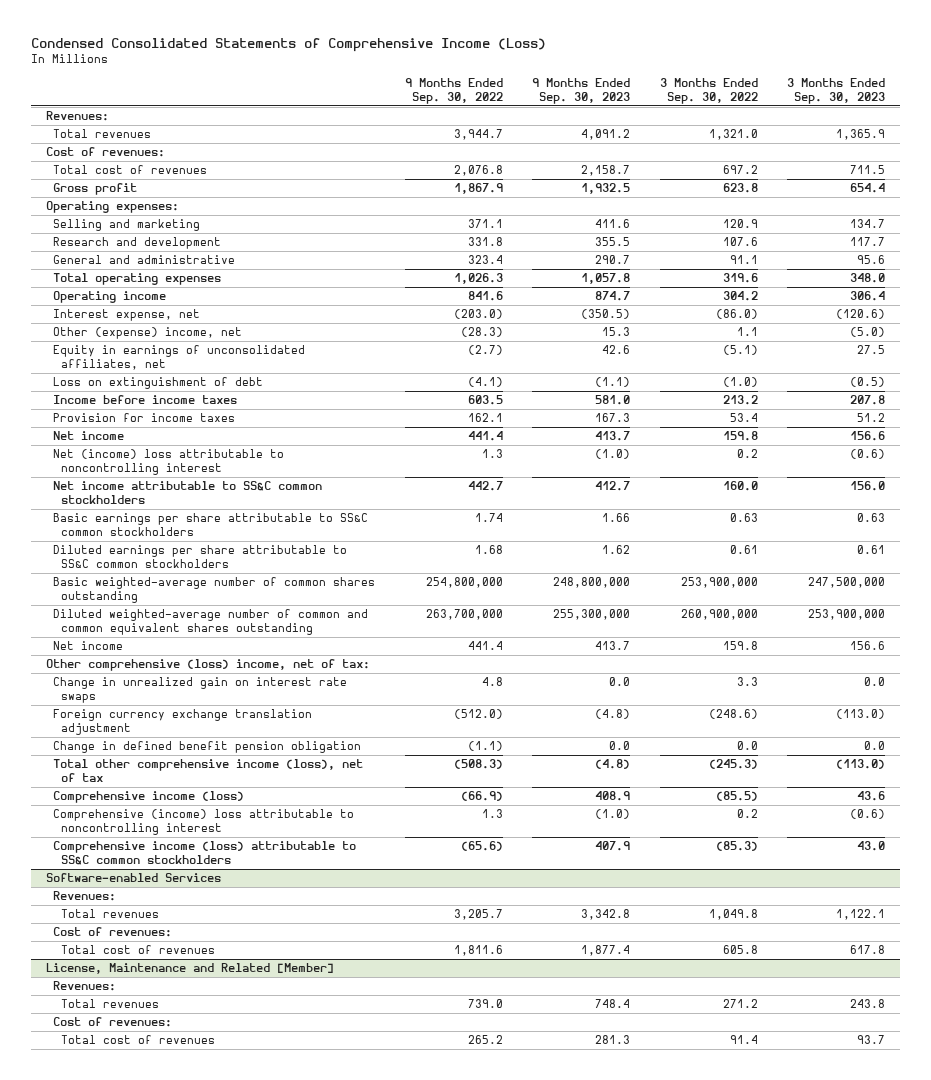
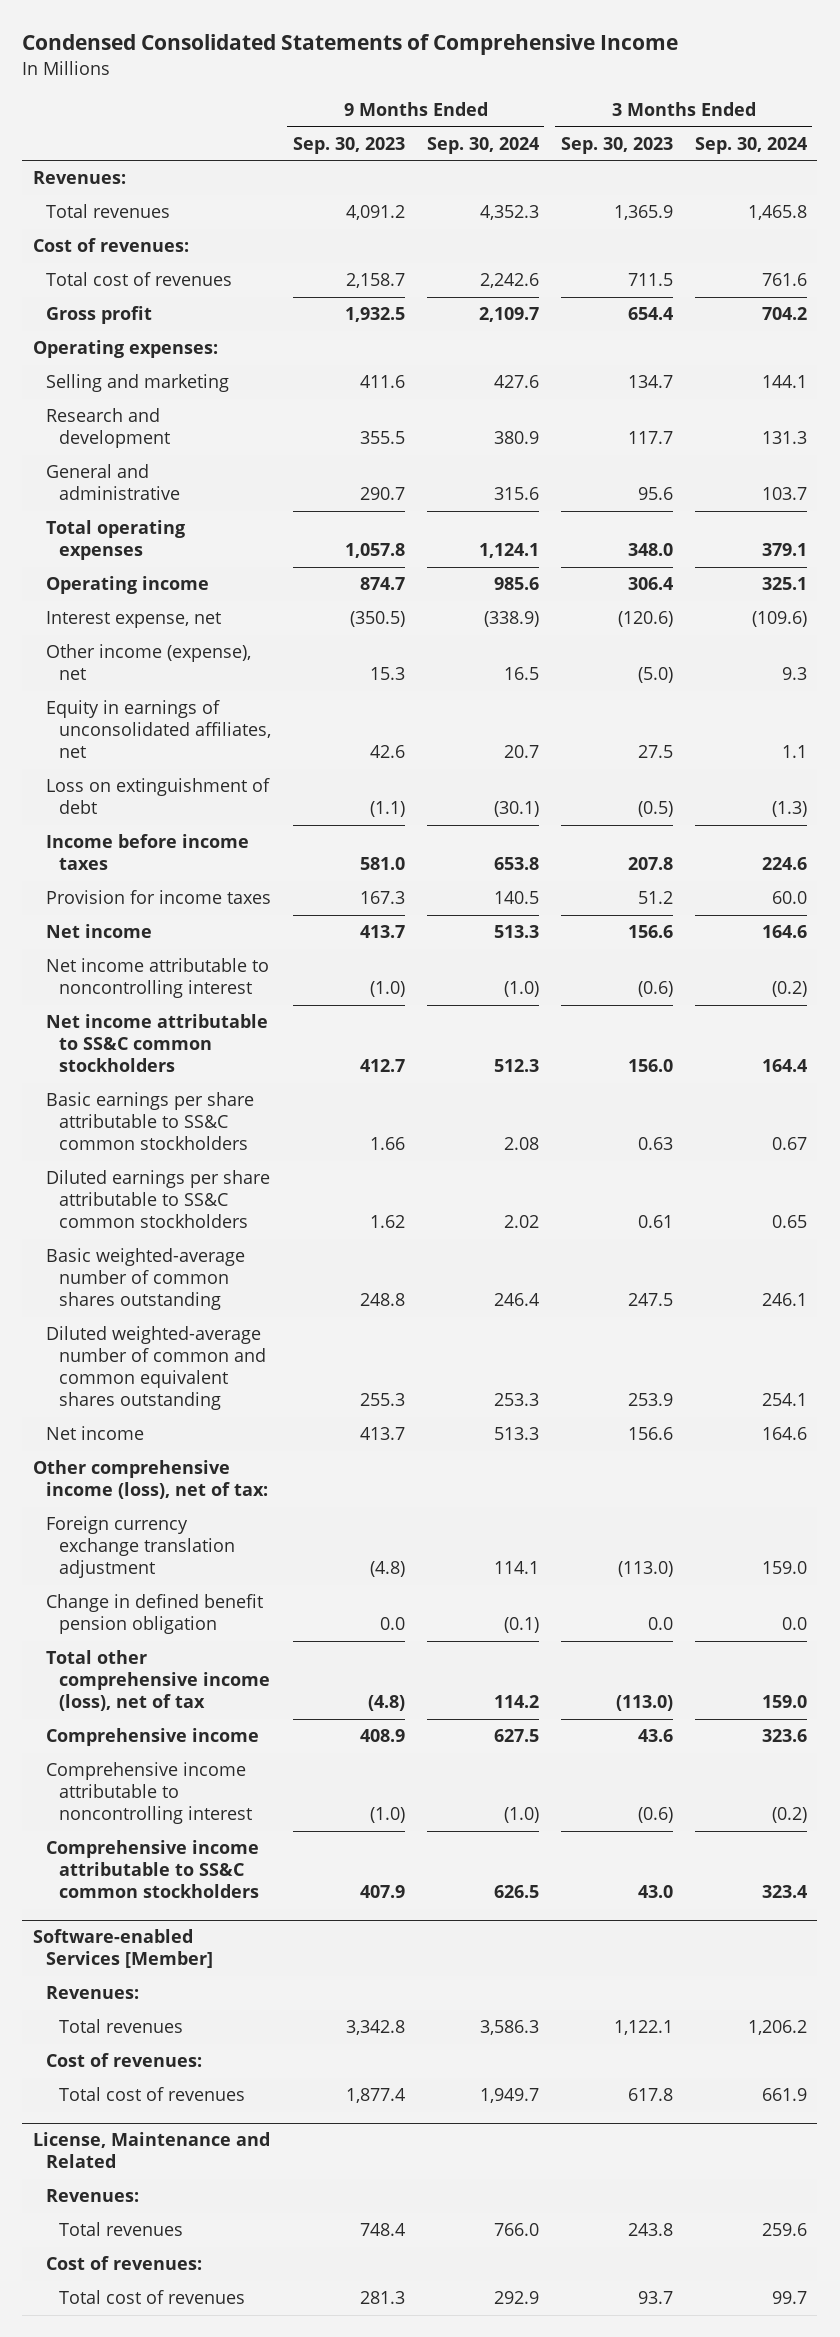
[30,38,546,53] Condensed Consolidated Statements of Comprehensive Income (Loss) -> [22,34,679,56] Condensed Consolidated Statements of Comprehensive Income
[404,77,503,104] 9 Months Ended Sep. 30, 2022 -> none
[659,77,758,104] 3 Months Ended Sep. 30, 2022 -> none
none -> [426,136,539,154] Sep. 30, 2024
none -> [694,136,807,154] Sep. 30, 2024
[53,327,243,340] Other (expense) income, net -> [46,644,252,681] Other income (expense), net
[53,449,285,476] Net (income) loss attributable to noncontrolling interest -> [46,958,270,999] Net income attributable to noncontrolling interest
[553,577,631,589] 248,800,000 -> [359,1293,405,1307] 248.8
[808,577,886,589] 247,500,000 -> [627,1293,673,1307] 247.5
[553,609,631,621] 255,300,000 -> [359,1393,405,1407] 255.3
[808,609,886,621] 253,900,000 -> [627,1393,673,1407] 253.9
[53,677,348,704] Change in unrealized gain on interest rate swaps -> none
[45,659,370,672] Other comprehensive (loss) income, net of tax: -> [33,1460,269,1500] Other comprehensive income (loss), net of tax:
[53,791,245,804] Comprehensive income (loss) -> [46,1728,260,1747] Comprehensive income
[53,809,355,836] Comprehensive (income) loss attributable to noncontrolling interest -> [46,1762,252,1825] Comprehensive income attributable to noncontrolling interest
[53,841,357,866] Comprehensive income (loss) attributable to SS&C common stockholders -> [46,1840,260,1899] Comprehensive income attributable to SS&C common stockholders
[45,873,221,883] Software-enabled Services -> [33,1929,214,1969] Software-enabled Services [Member]
[45,963,334,975] License, Maintenance and Related [Member] -> [33,2132,271,2169] License, Maintenance and Related

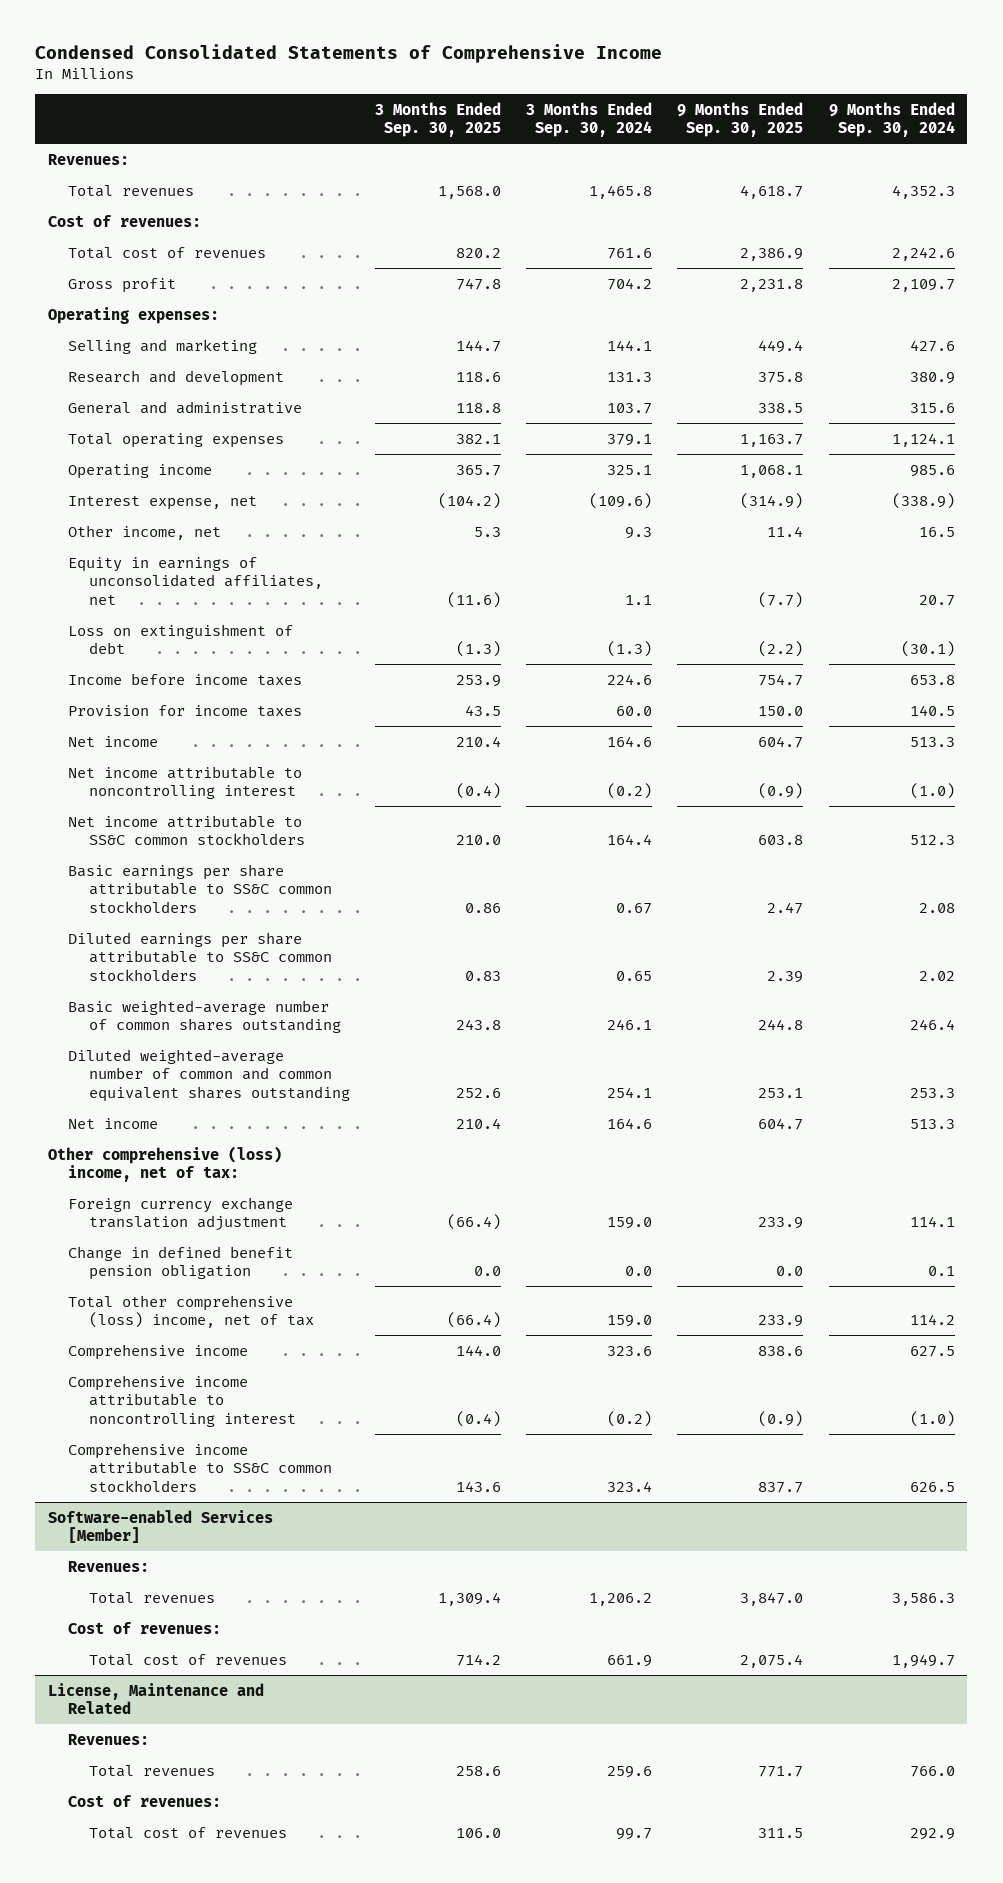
[292,136,405,154] Sep. 30, 2023 -> none
[560,136,673,154] Sep. 30, 2023 -> none
none -> [374,101,501,138] 3 Months Ended Sep. 30, 2025
none -> [677,101,804,138] 9 Months Ended Sep. 30, 2025
[46,644,252,681] Other income (expense), net -> [68,524,222,540] Other income, net
[33,1460,269,1500] Other comprehensive income (loss), net of tax: -> [48,1145,283,1183] Other comprehensive (loss) income, net of tax:
[503,1617,539,1634] (0.1) -> [927,1266,955,1277] 0.1
[46,1650,270,1712] Total other comprehensive income (loss), net of tax -> [68,1294,314,1329] Total other comprehensive (loss) income, net of tax

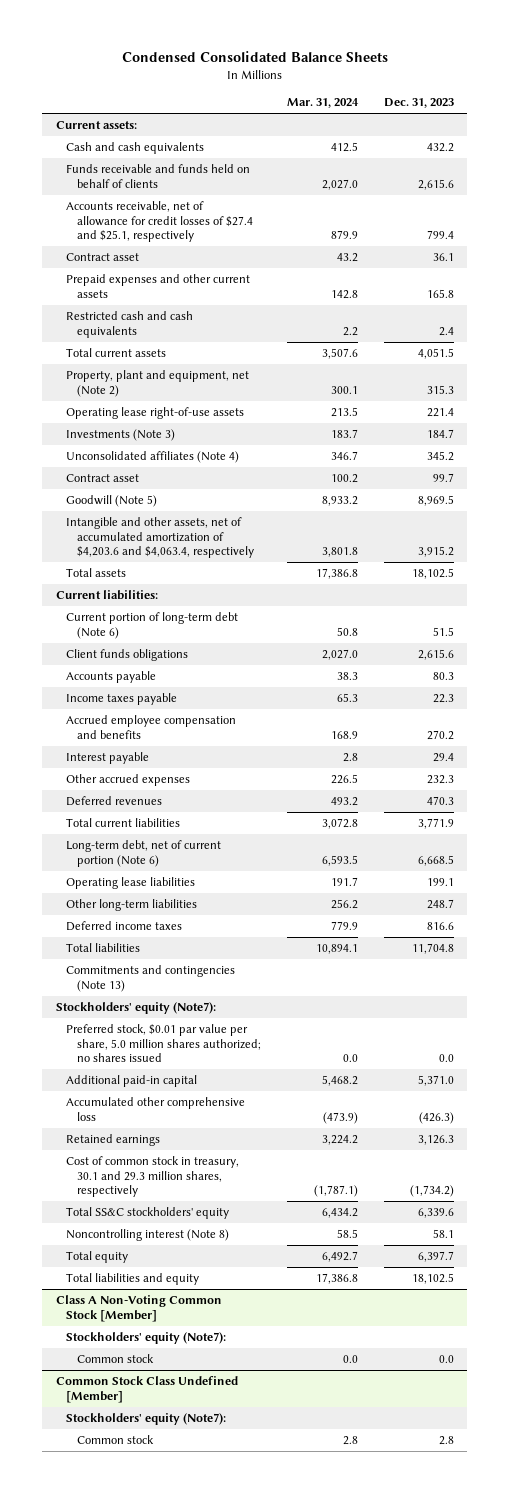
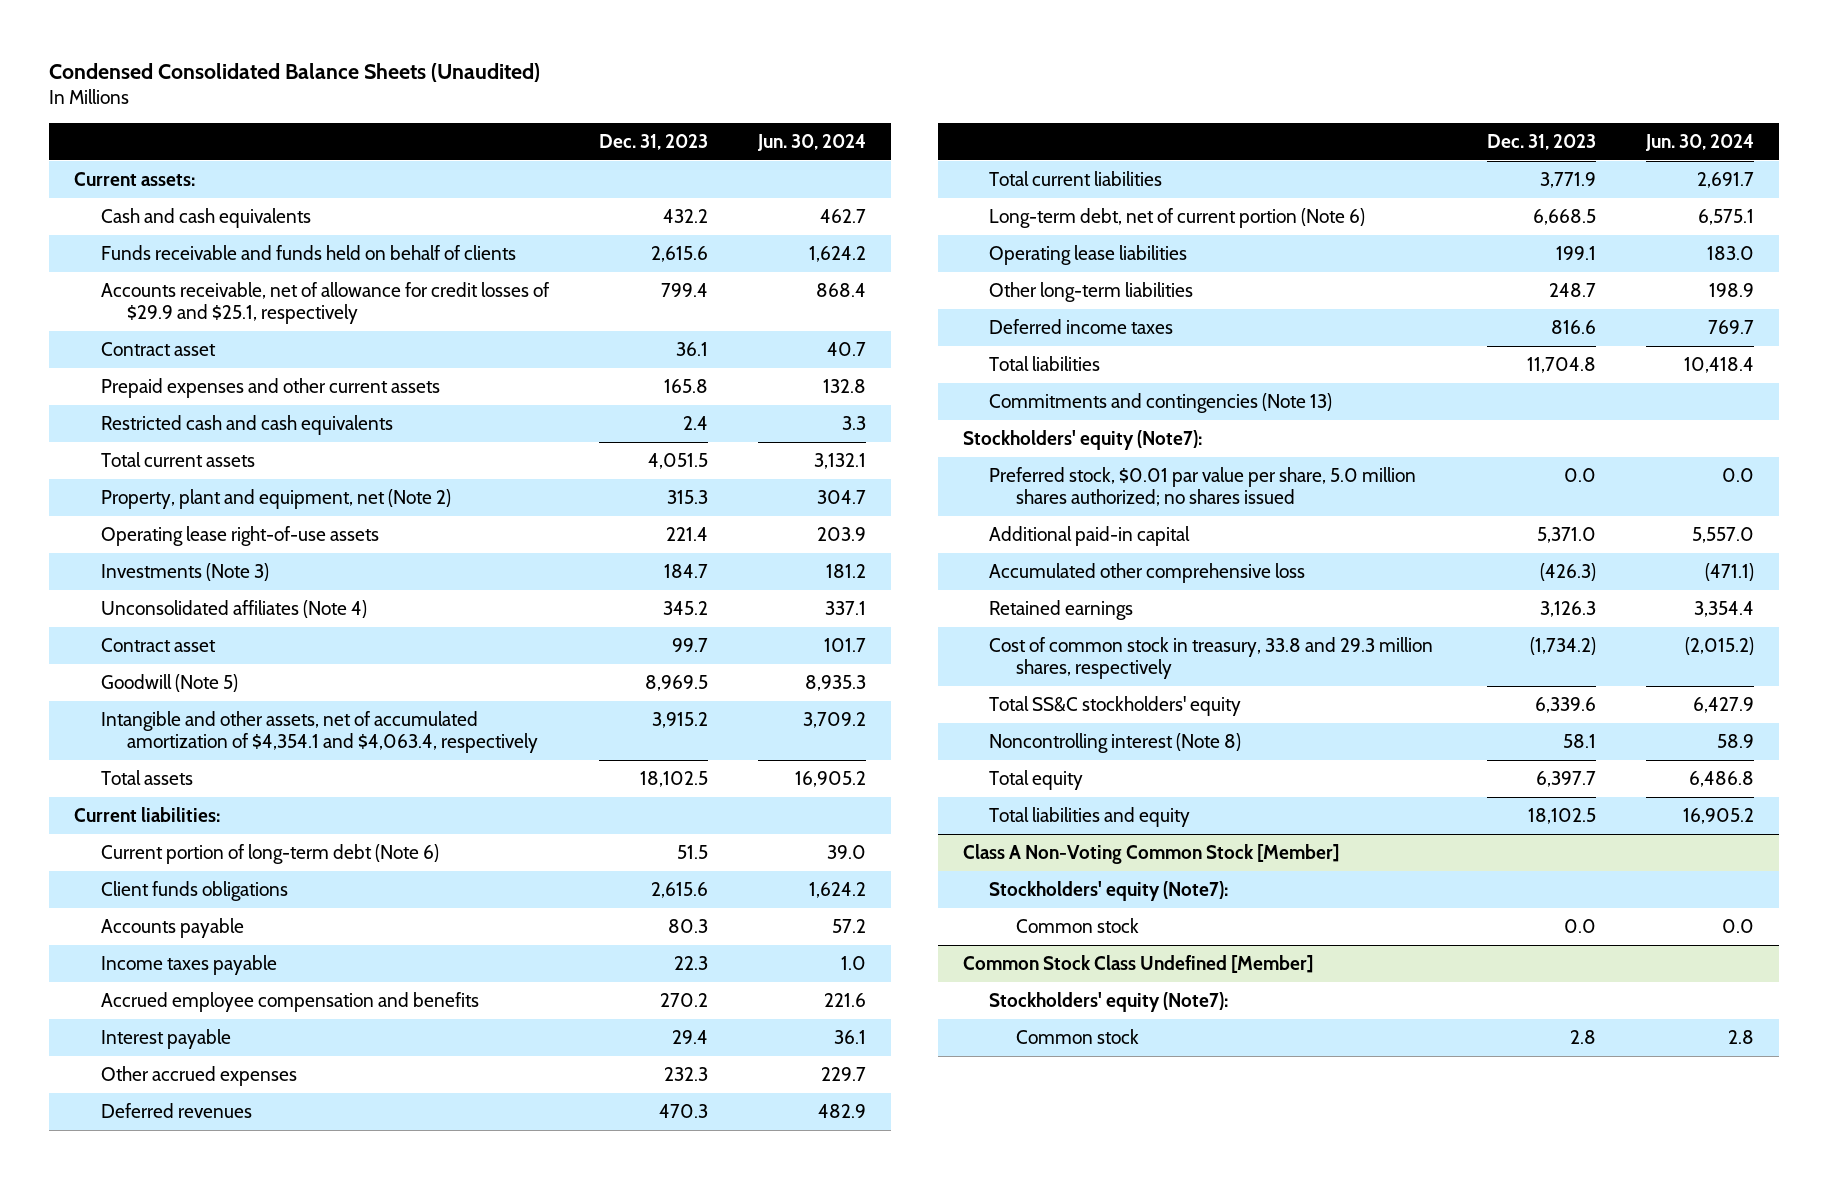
[121,50,388,62] Condensed Consolidated Balance Sheets -> [49,62,541,82] Condensed Consolidated Balance Sheets (Unaudited)
[287,98,360,109] Mar. 31, 2024 -> none
none -> [756,133,866,151] Jun. 30, 2024
[66,201,253,242] Accounts receivable, net of allowance for credit losses of $27.4 and $25.1, respectively -> [100,281,550,325] Accounts receivable, net of allowance for credit losses of $29.9 and $25.1, respectively
[66,517,254,558] Intangible and other assets, net of accumulated amortization of $4,203.6 and $4,063.4, respectively -> [100,710,539,754] Intangible and other assets, net of accumulated amortization of $4,354.1 and $4,063.4, respectively
[66,1156,240,1197] Cost of common stock in treasury, 30.1 and 29.3 million shares, respectively -> [989,636,1434,680] Cost of common stock in treasury, 33.8 and 29.3 million shares, respectively

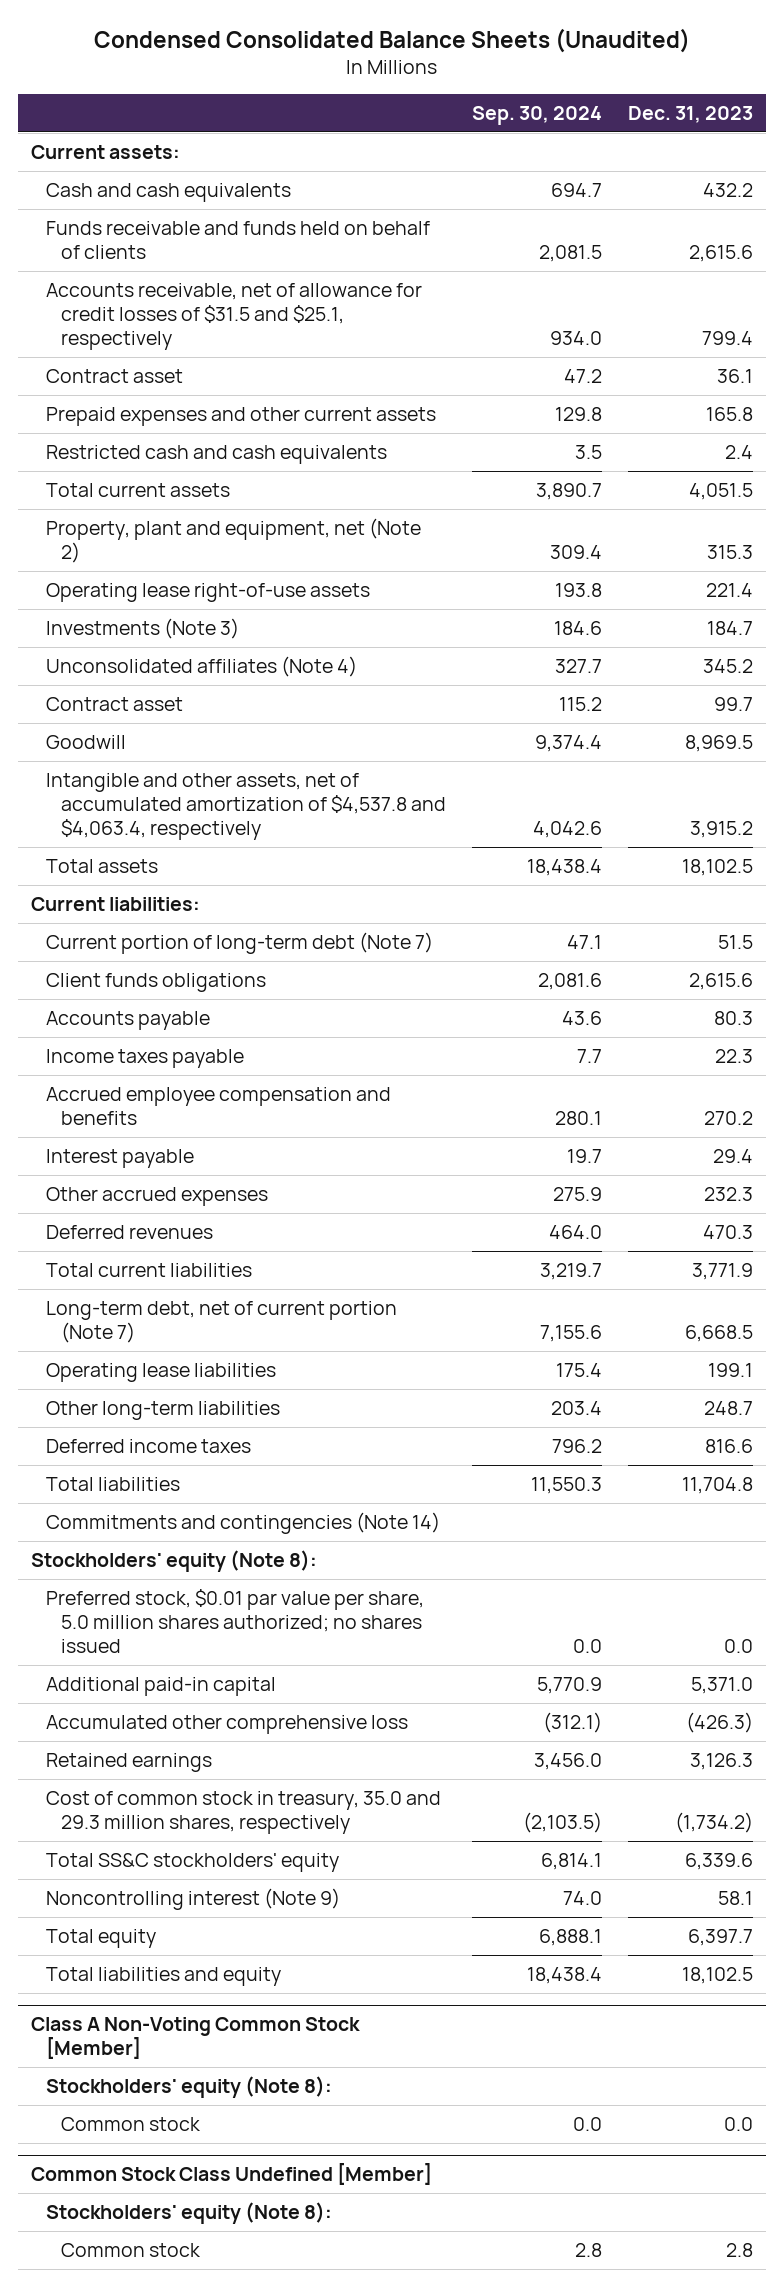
[756,133,866,151] Jun. 30, 2024 -> none
none -> [471,105,602,125] Sep. 30, 2024
[100,281,550,325] Accounts receivable, net of allowance for credit losses of $29.9 and $25.1, respectively -> [45,283,422,351] Accounts receivable, net of allowance for credit losses of $31.5 and $25.1, respectively
[100,673,238,692] Goodwill (Note 5) -> [45,735,126,750] Goodwill
[100,710,539,754] Intangible and other assets, net of accumulated amortization of $4,354.1 and $4,063.4, respectively -> [45,773,446,841] Intangible and other assets, net of accumulated amortization of $4,537.8 and $4,063.4, respectively
[100,843,439,864] Current portion of long-term debt (Note 6) -> [45,932,433,955] Current portion of long-term debt (Note 7)
[989,207,1366,228] Long-term debt, net of current portion (Note 6) -> [45,1301,397,1344] Long-term debt, net of current portion (Note 7)
[989,392,1333,413] Commitments and contingencies (Note 13) -> [45,1512,440,1535] Commitments and contingencies (Note 14)
[962,429,1202,450] Stockholders' equity (Note7): -> [30,1550,317,1573] Stockholders' equity (Note 8):
[989,636,1434,680] Cost of common stock in treasury, 33.8 and 29.3 million shares, respectively -> [45,1791,441,1835] Cost of common stock in treasury, 35.0 and 29.3 million shares, respectively
[989,732,1242,753] Noncontrolling interest (Note 8) -> [45,1888,340,1911] Noncontrolling interest (Note 9)
[989,880,1229,901] Stockholders' equity (Note7): -> [45,2076,332,2099] Stockholders' equity (Note 8):
[989,991,1229,1012] Stockholders' equity (Note7): -> [45,2202,332,2225] Stockholders' equity (Note 8):

